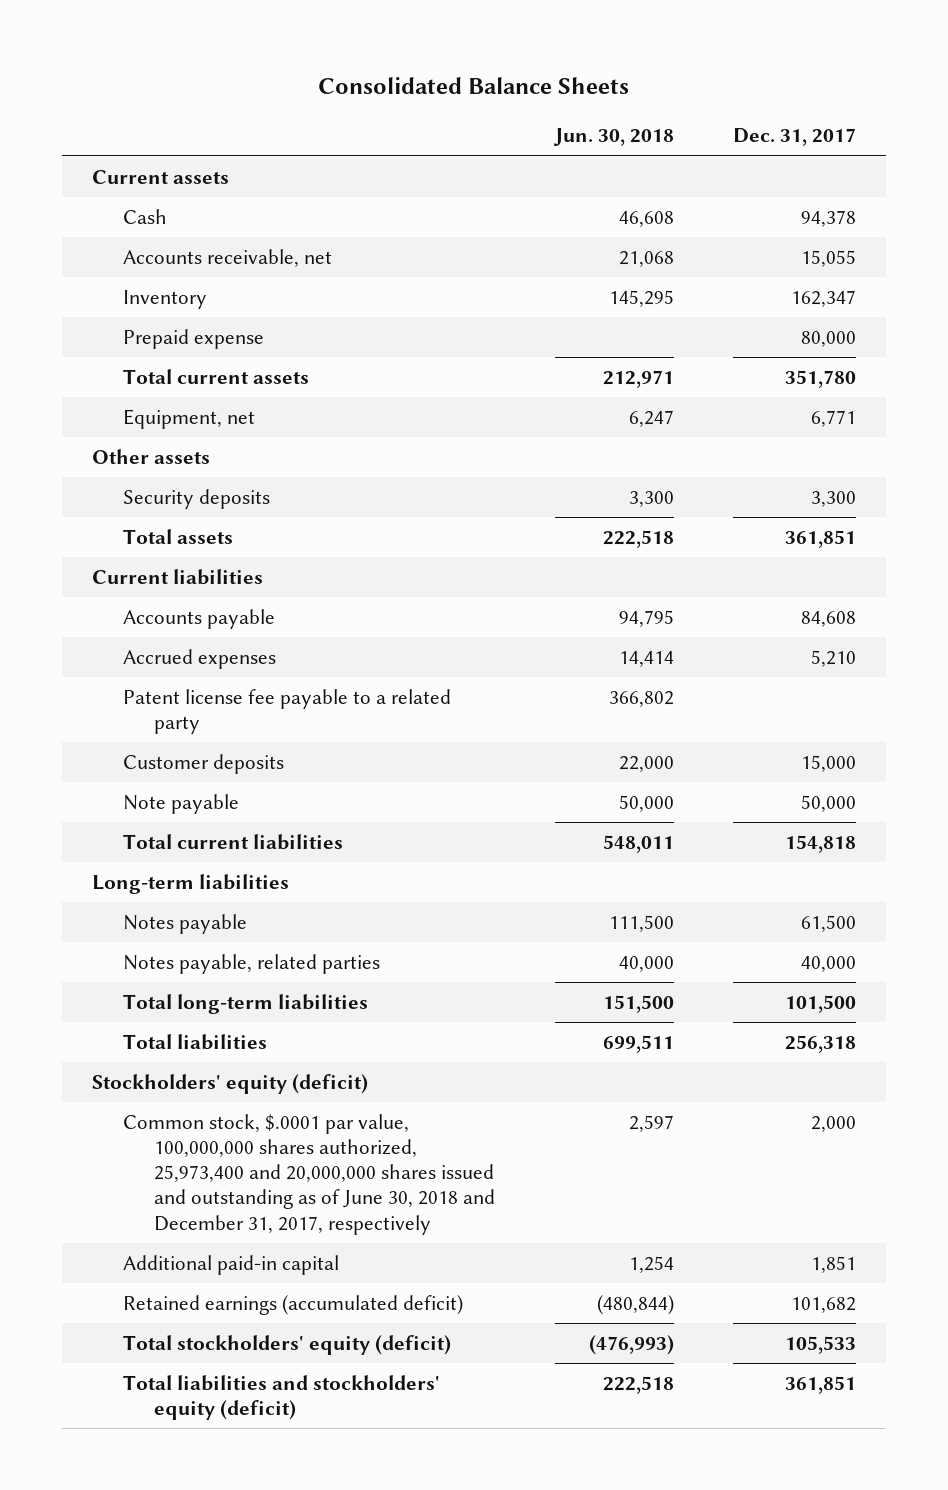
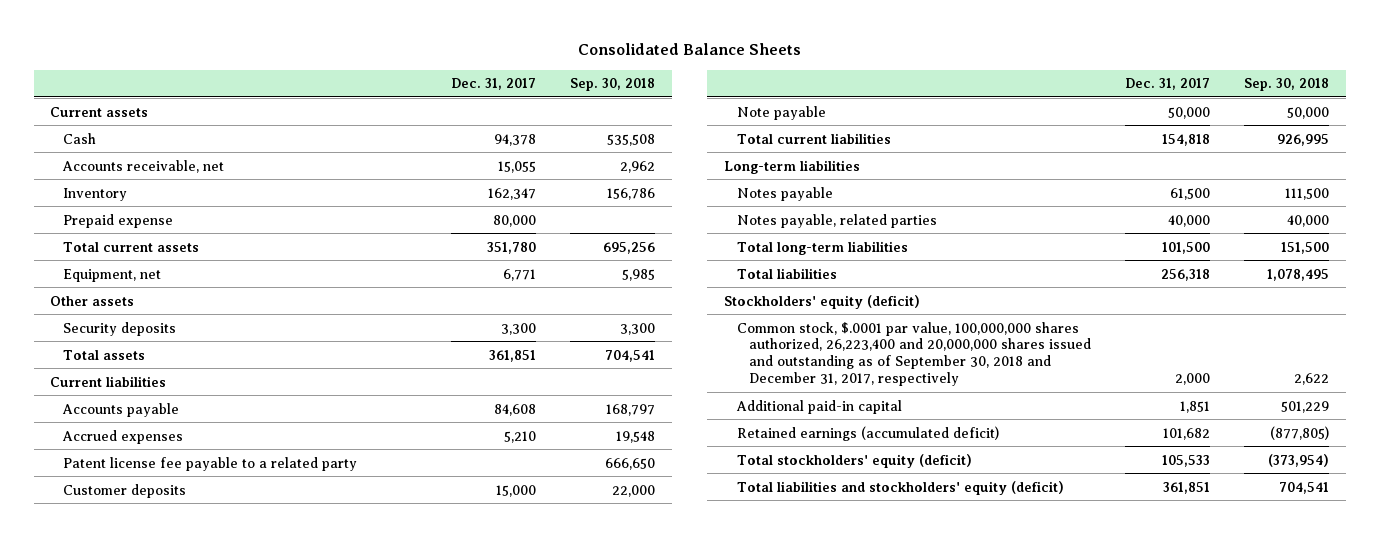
[552,128,674,147] Jun. 30, 2018 -> none
none -> [570,78,656,92] Sep. 30, 2018
[122,1113,495,1235] Common stock, $.0001 par value, 100,000,000 shares authorized, 25,973,400 and 20,000,000 shares issued and outstanding as of June 30, 2018 and December 31, 2017, respectively -> [736,321,1092,387] Common stock, $.0001 par value, 100,000,000 shares authorized, 26,223,400 and 20,000,000 shares issued and outstanding as of September 30, 2018 and December 31, 2017, respectively

